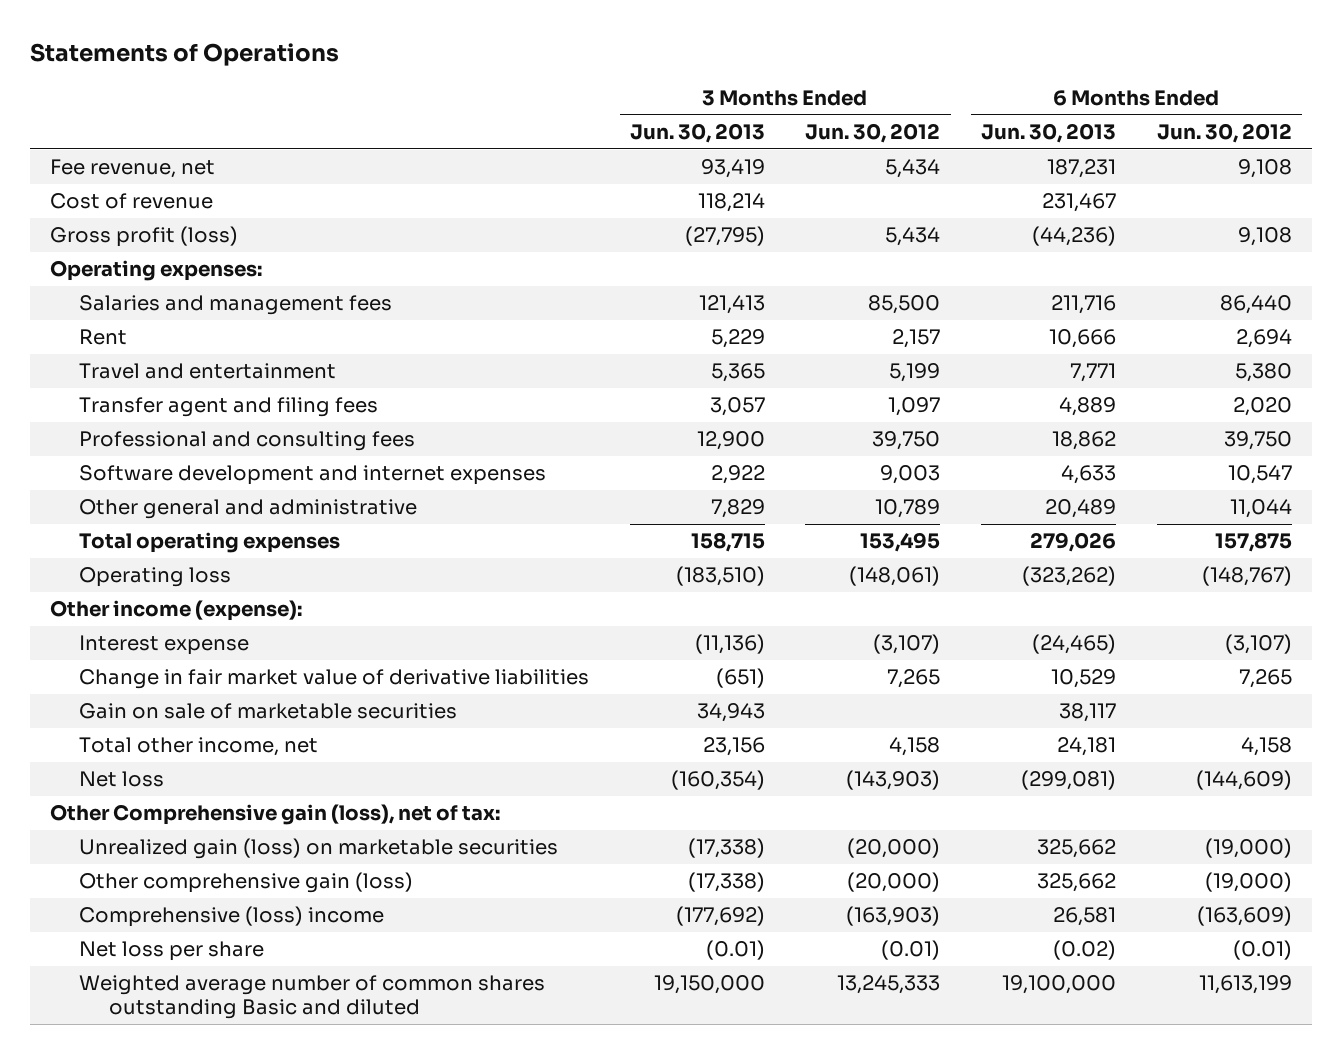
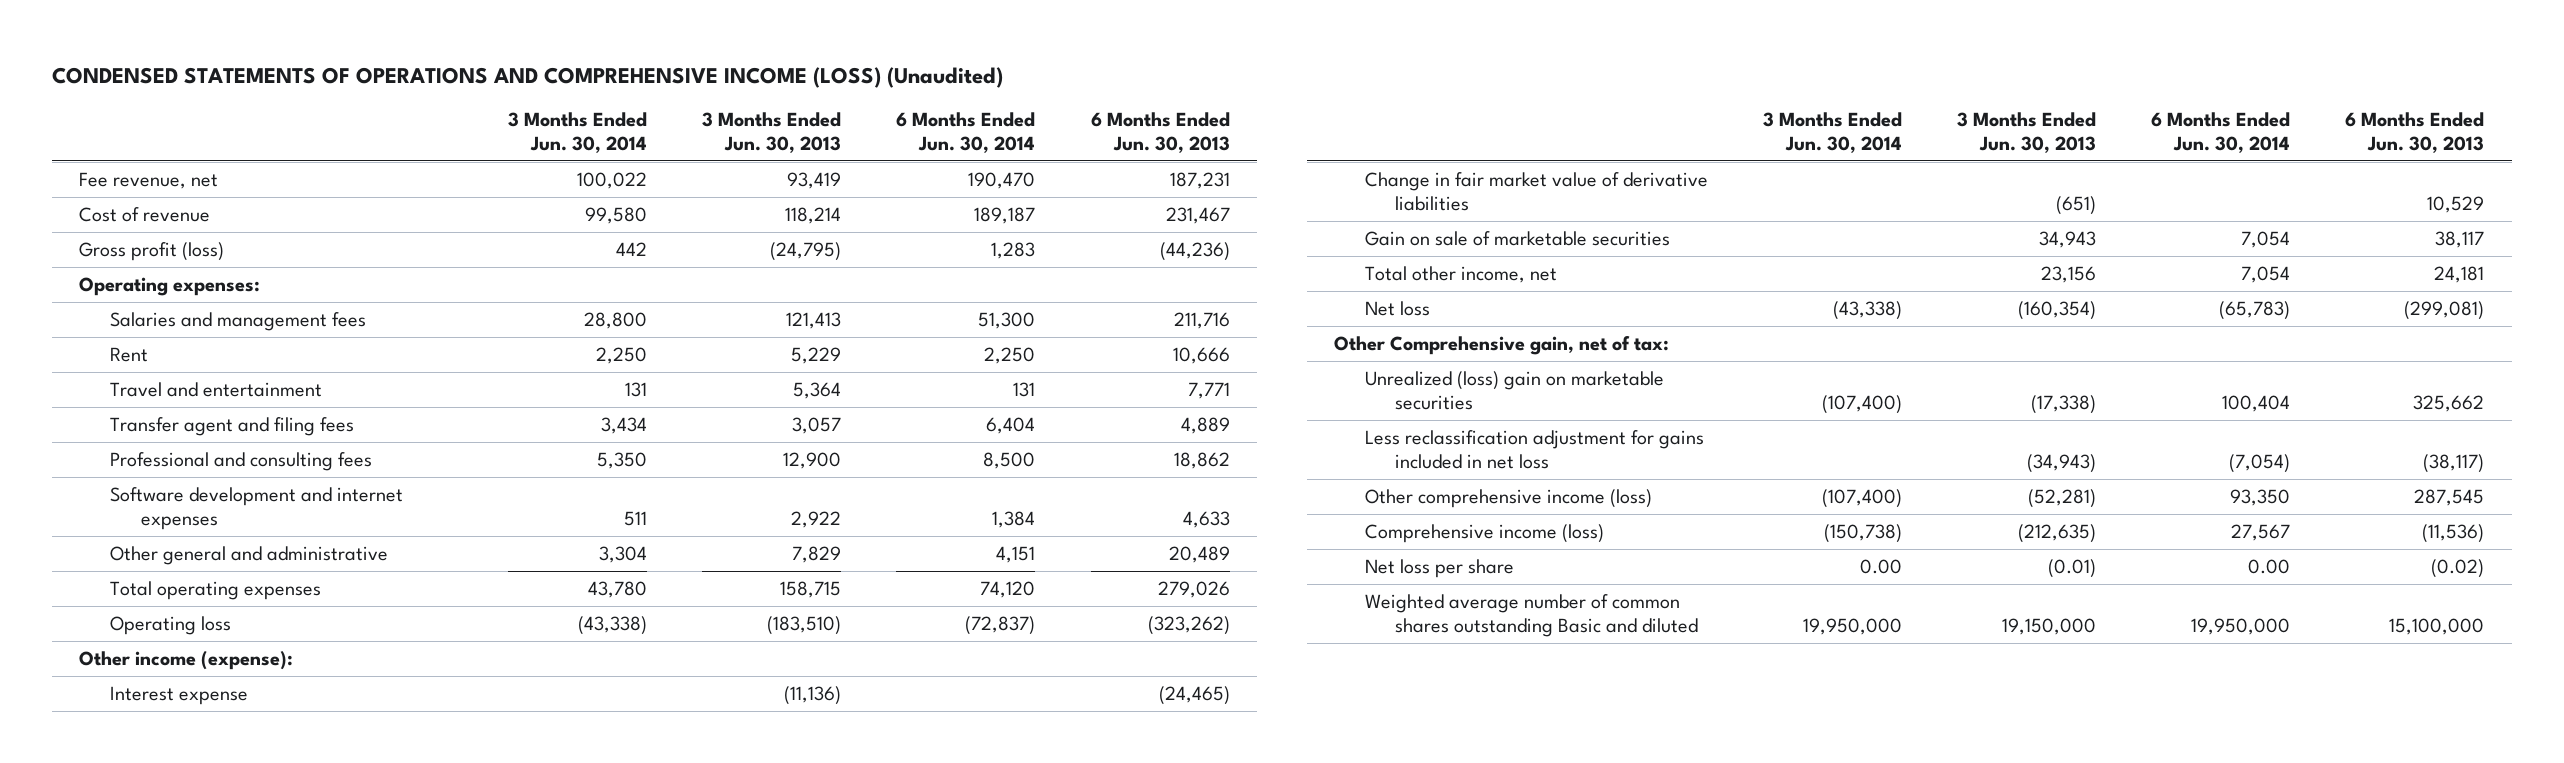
[29,42,339,66] Statements of Operations -> [51,66,1003,88] CONDENSED STATEMENTS OF OPERATIONS AND COMPREHENSIVE INCOME (LOSS) (Unaudited)
[805,123,941,144] Jun. 30, 2012 -> none
[1156,123,1292,144] Jun. 30, 2012 -> none
none -> [508,112,648,154] 3 Months Ended Jun. 30, 2014
none -> [896,112,1036,154] 6 Months Ended Jun. 30, 2014
[684,226,765,247] (27,795) -> [770,241,842,261] (24,795)
[710,363,765,383] 5,365 -> [793,381,842,399] 5,364
[50,804,501,826] Other Comprehensive gain (loss), net of tax: -> [1334,335,1670,355] Other Comprehensive gain, net of tax:
[79,838,559,860] Unrealized gain (loss) on marketable securities -> [1364,370,1664,410] Unrealized (loss) gain on marketable securities
none -> [1364,429,1704,469] Less reclassification adjustment for gains included in net loss
[79,872,414,894] Other comprehensive gain (loss) -> [1364,488,1652,508] Other comprehensive income (loss)
[687,872,765,893] (17,338) -> [2027,488,2096,508] (52,281)
[1037,873,1117,893] 325,662 -> [2414,488,2485,506] 287,545
[79,906,385,928] Comprehensive (loss) income -> [1364,523,1604,543] Comprehensive income (loss)
[675,906,765,927] (177,692) -> [2017,523,2096,543] (212,635)
[1053,907,1117,927] 26,581 -> [2422,523,2485,543] (11,536)
[1002,975,1117,995] 19,100,000 -> [2389,617,2485,635] 15,100,000

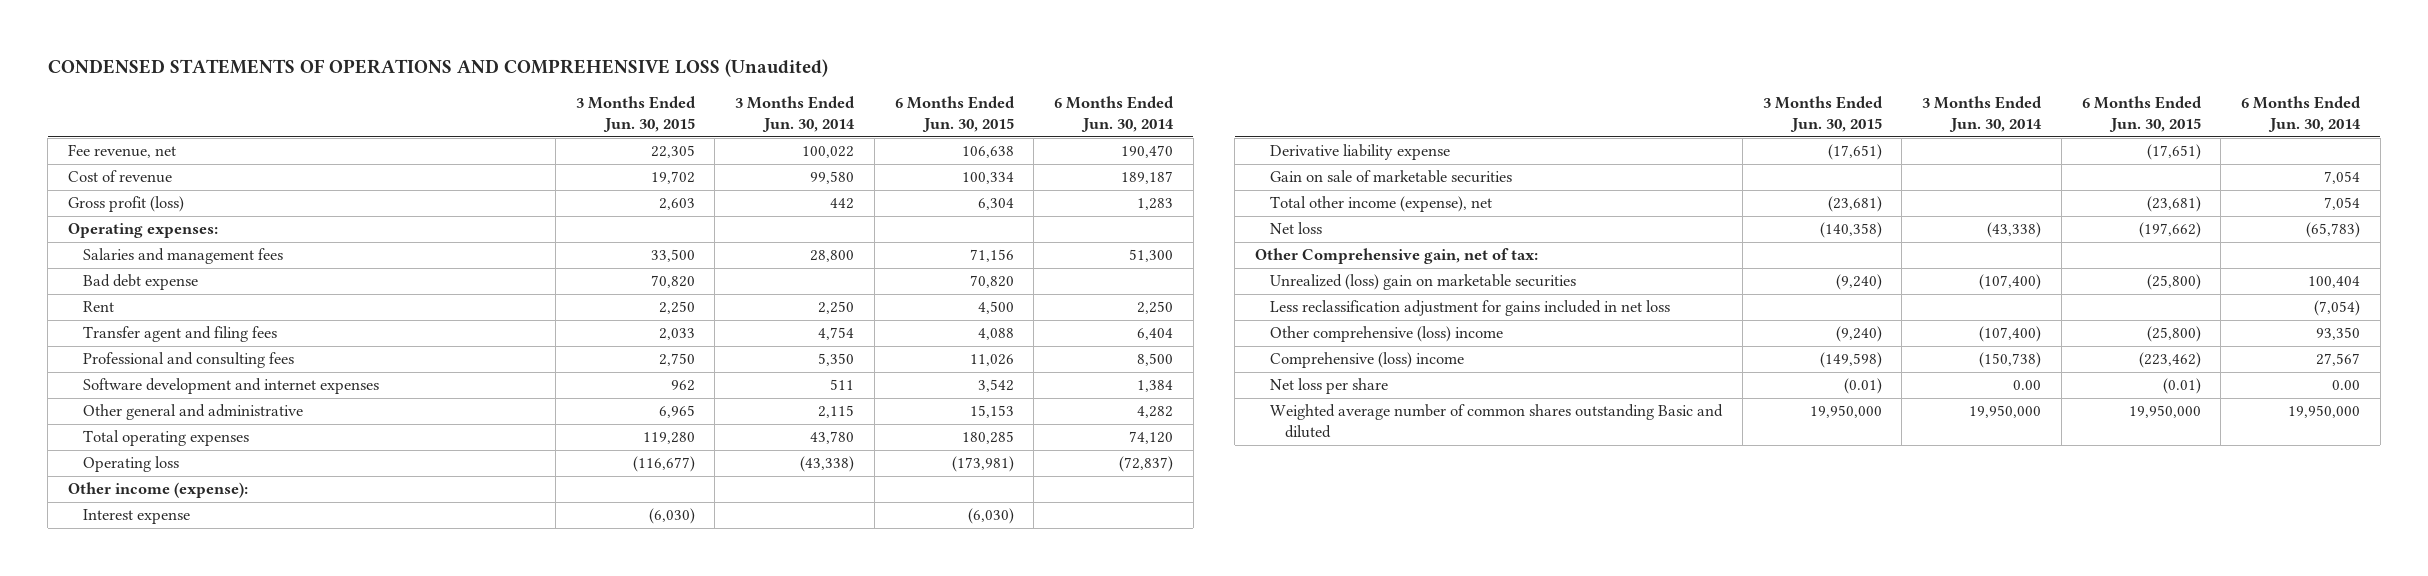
[51,66,1003,88] CONDENSED STATEMENTS OF OPERATIONS AND COMPREHENSIVE INCOME (LOSS) (Unaudited) -> [47,59,828,78] CONDENSED STATEMENTS OF OPERATIONS AND COMPREHENSIVE LOSS (Unaudited)
[702,112,842,154] 3 Months Ended Jun. 30, 2013 -> none
[1090,112,1230,154] 6 Months Ended Jun. 30, 2013 -> none
none -> [575,96,696,133] 3 Months Ended Jun. 30, 2015
none -> [894,96,1015,133] 6 Months Ended Jun. 30, 2015
none -> [83,274,199,291] Bad debt expense
[109,381,322,397] Travel and entertainment -> none
[601,416,648,434] 3,434 -> [818,327,855,341] 4,754
[599,545,648,563] 3,304 -> [818,405,855,419] 2,115
[996,545,1036,563] 4,151 -> [1137,406,1174,419] 4,282
[1364,171,1708,211] Change in fair market value of derivative liabilities -> none
none -> [1270,144,1451,161] Derivative liability expense
[1364,265,1557,283] Total other income, net -> [1270,196,1493,213] Total other income (expense), net
[1364,488,1652,508] Other comprehensive income (loss) -> [1270,326,1504,343] Other comprehensive (loss) income
[1364,523,1604,543] Comprehensive income (loss) -> [1270,352,1465,369] Comprehensive (loss) income

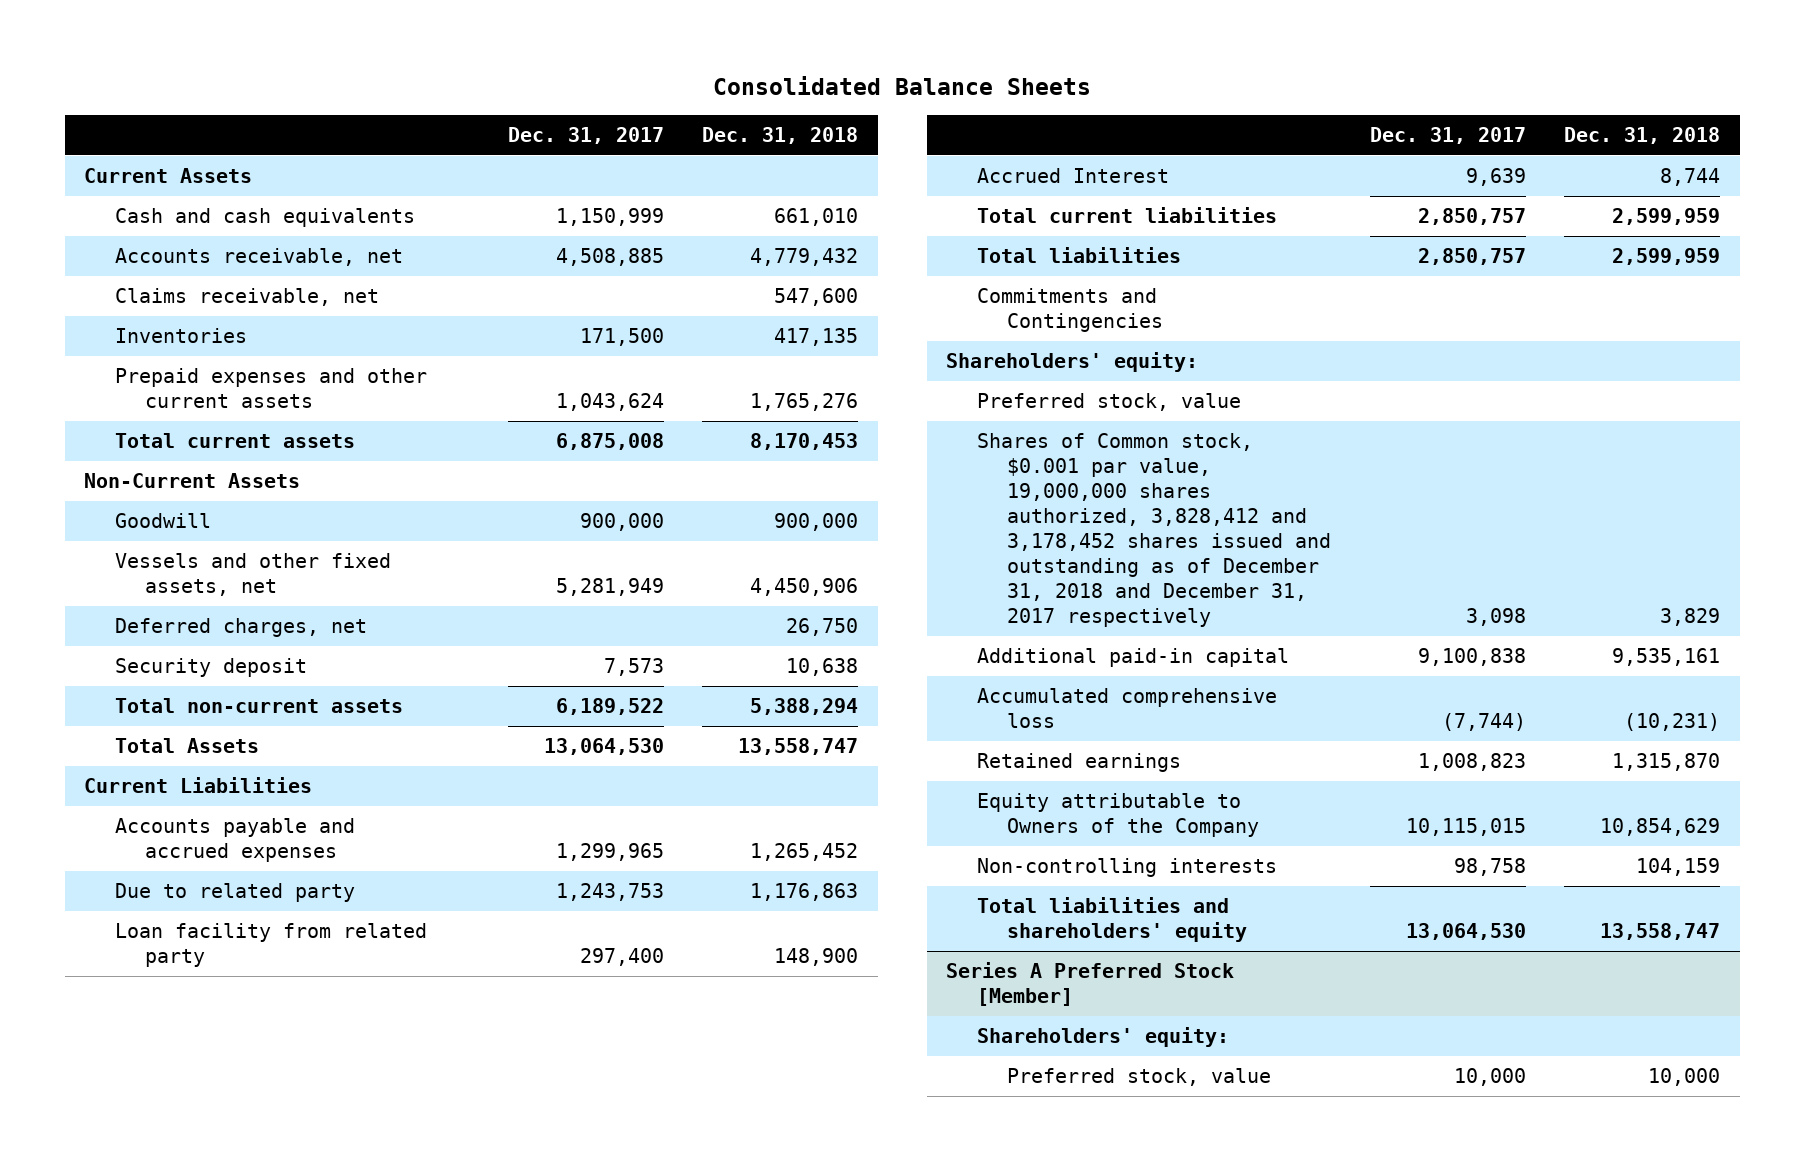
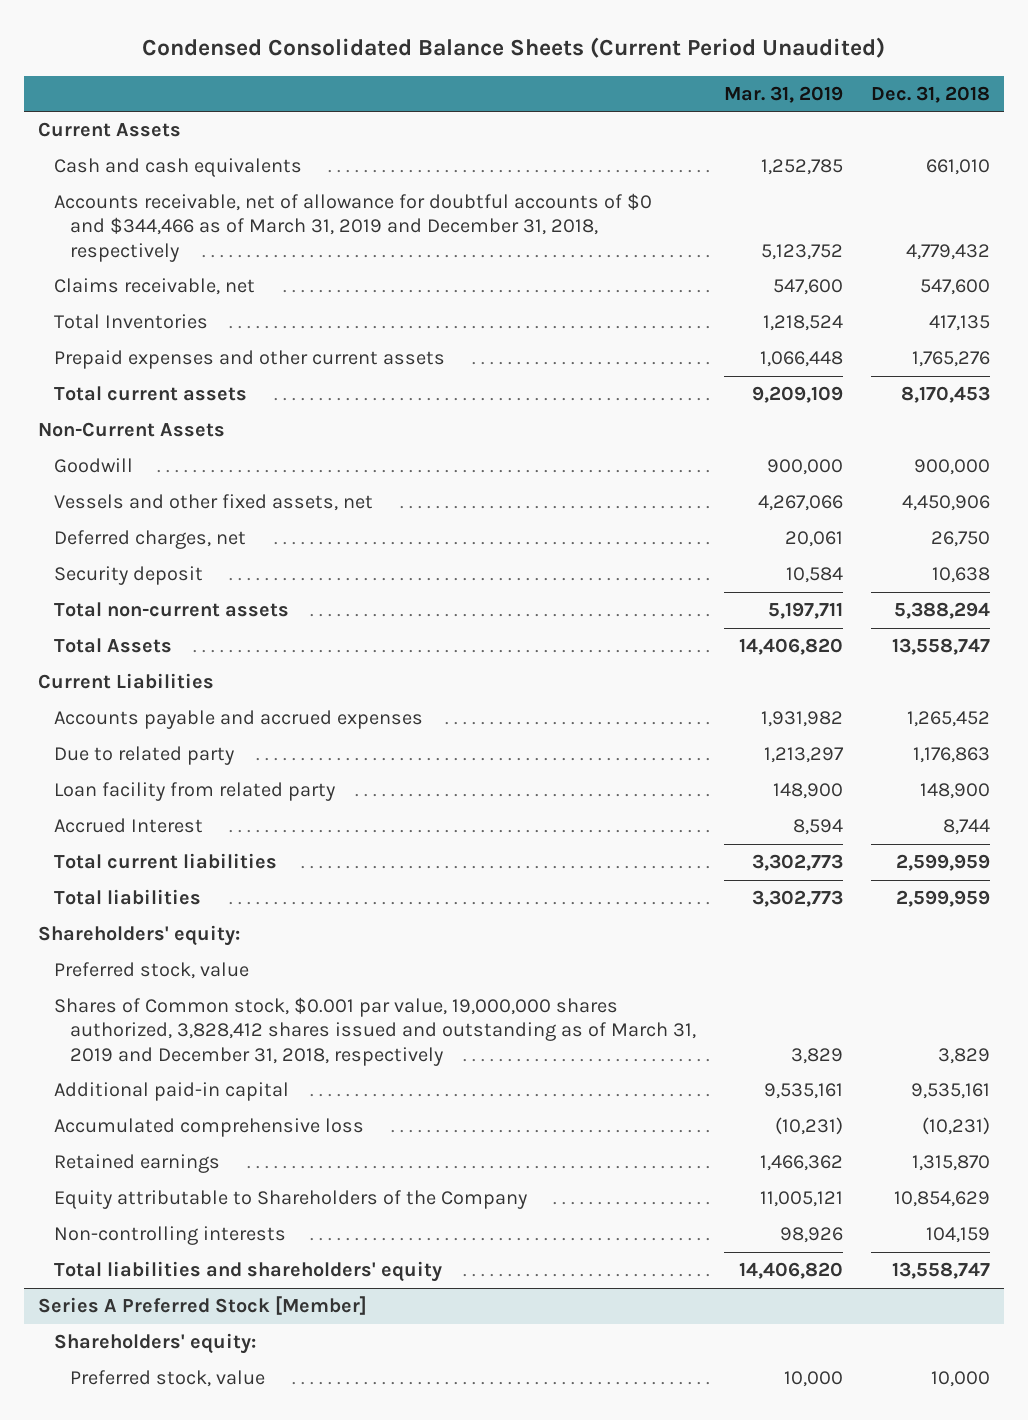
[713,76,1092,96] Consolidated Balance Sheets -> [142,37,886,59] Condensed Consolidated Balance Sheets (Current Period Unaudited)
[507,127,664,145] Dec. 31, 2017 -> none
none -> [723,85,843,103] Mar. 31, 2019
[114,248,403,267] Accounts receivable, net -> [54,193,653,262] Accounts receivable, net of allowance for doubtful accounts of $0 and $344,466 as of March 31, 2019 and December 31, 2018, respectively
[114,328,247,344] Inventories -> [54,314,209,330] Total Inventories
[976,288,1163,333] Commitments and Contingencies -> none
[976,433,1331,628] Shares of Common stock, $0.001 par value, 19,000,000 shares authorized, 3,828,412 and 3,178,452 shares issued and outstanding as of December 31, 2018 and December 31, 2017 respectively -> [54,997,696,1066] Shares of Common stock, $0.001 par value, 19,000,000 shares authorized, 3,828,412 shares issued and outstanding as of March 31, 2019 and December 31, 2018, respectively
[976,793,1259,838] Equity attributable to Owners of the Company -> [54,1190,528,1210] Equity attributable to Shareholders of the Company

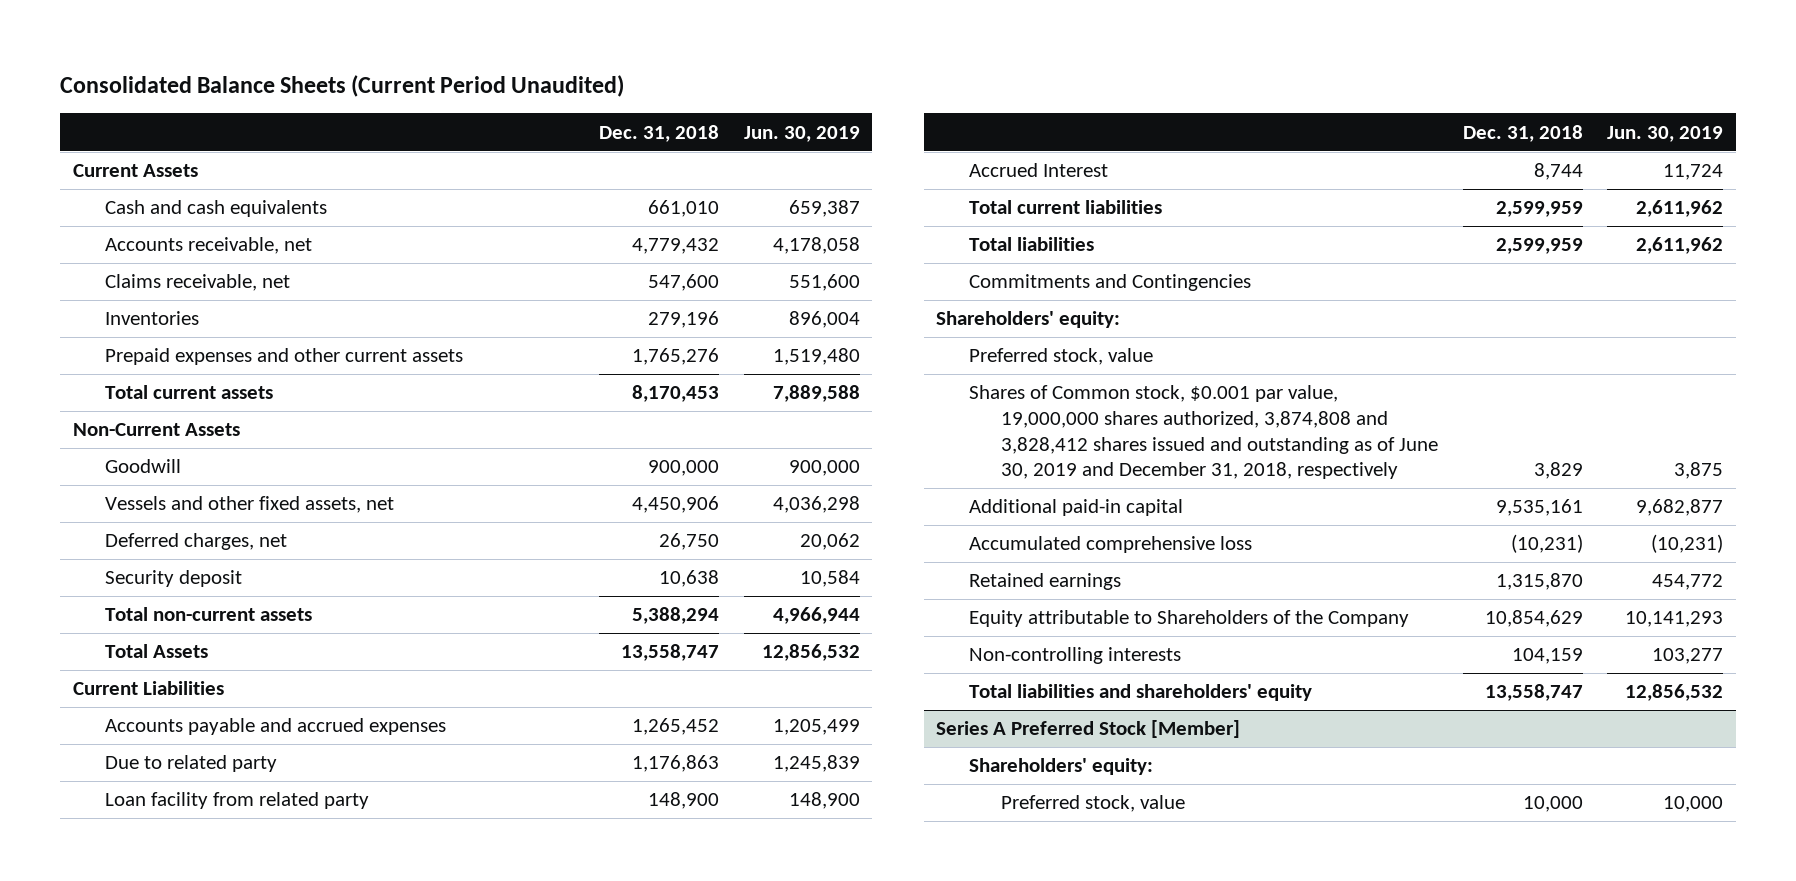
[142,37,886,59] Condensed Consolidated Balance Sheets (Current Period Unaudited) -> [60,74,625,97] Consolidated Balance Sheets (Current Period Unaudited)
[723,85,843,103] Mar. 31, 2019 -> none
none -> [743,125,860,142] Jun. 30, 2019
[54,193,653,262] Accounts receivable, net of allowance for doubtful accounts of $0 and $344,466 as of March 31, 2019 and December 31, 2018, respectively -> [105,237,313,255] Accounts receivable, net
[54,314,209,330] Total Inventories -> [105,311,200,326] Inventories
[929,315,991,332] 417,135 -> [648,311,720,329] 279,196
none -> [968,274,1251,292] Commitments and Contingencies
[54,997,696,1066] Shares of Common stock, $0.001 par value, 19,000,000 shares authorized, 3,828,412 shares issued and outstanding as of March 31, 2019 and December 31, 2018, respectively -> [968,385,1439,480] Shares of Common stock, $0.001 par value, 19,000,000 shares authorized, 3,874,808 and 3,828,412 shares issued and outstanding as of June 30, 2019 and December 31, 2018, respectively

